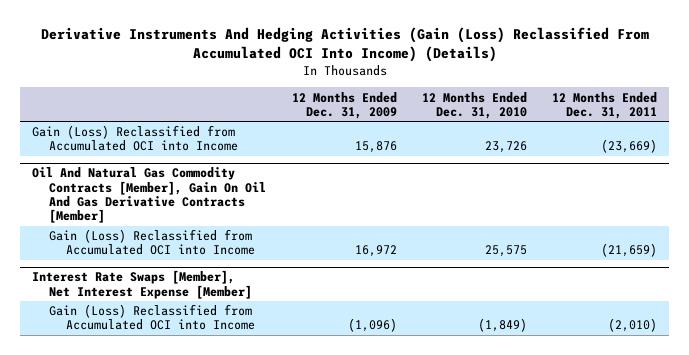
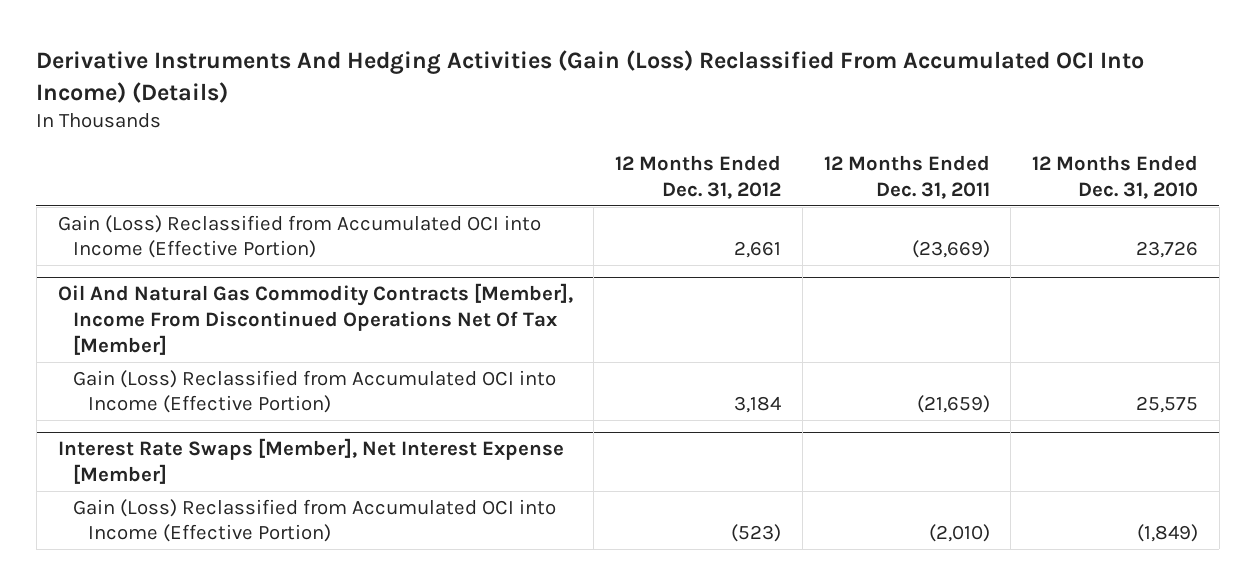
[291,91,397,119] 12 Months Ended Dec. 31, 2009 -> none
none -> [615,155,782,200] 12 Months Ended Dec. 31, 2012
[32,167,267,224] Oil And Natural Gas Commodity Contracts [Member], Gain On Oil And Gas Derivative Contracts [Member] -> none
[32,125,239,152] Gain (Loss) Reclassified from Accumulated OCI into Income -> [57,214,541,259] Gain (Loss) Reclassified from Accumulated OCI into Income (Effective Portion)
none -> [57,283,573,356] Oil And Natural Gas Commodity Contracts [Member], Income From Discontinued Operations Net Of Tax [Member]
[49,229,256,256] Gain (Loss) Reclassified from Accumulated OCI into Income -> [72,369,556,414] Gain (Loss) Reclassified from Accumulated OCI into Income (Effective Portion)
[49,304,256,331] Gain (Loss) Reclassified from Accumulated OCI into Income -> [72,498,556,543] Gain (Loss) Reclassified from Accumulated OCI into Income (Effective Portion)

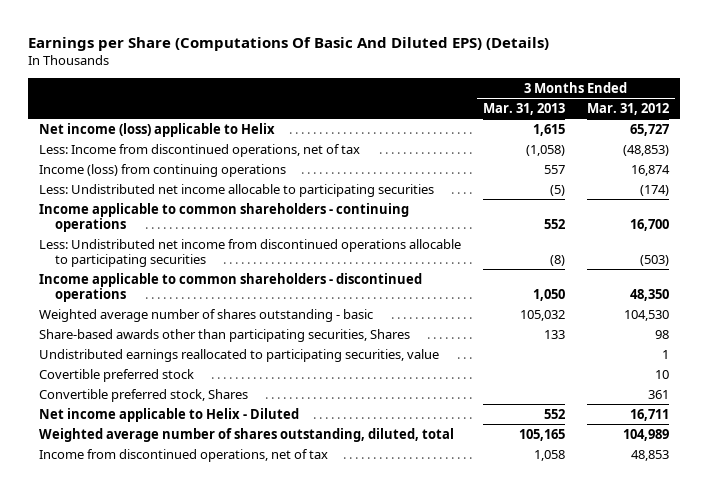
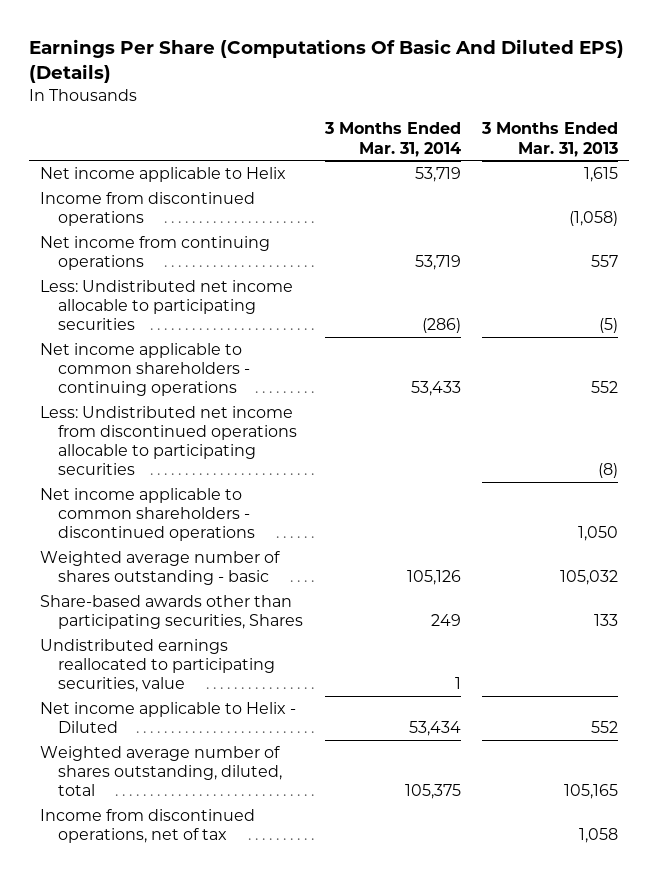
[27,36,549,51] Earnings per Share (Computations Of Basic And Diluted EPS) (Details) -> [29,39,625,84] Earnings Per Share (Computations Of Basic And Diluted EPS) (Details)
[587,102,670,115] Mar. 31, 2012 -> none
none -> [323,122,461,157] 3 Months Ended Mar. 31, 2014
[38,122,275,137] Net income (loss) applicable to Helix -> [40,166,287,182] Net income applicable to Helix
[38,143,360,157] Less: Income from discontinued operations, net of tax -> [40,191,256,227] Income from discontinued operations
[38,163,286,177] Income (loss) from continuing operations -> [40,235,271,271] Net income from continuing operations
[38,202,409,233] Income applicable to common shareholders - continuing operations -> [40,342,251,397] Net income applicable to common shareholders - continuing operations
[38,272,422,303] Income applicable to common shareholders - discontinued operations -> [40,487,256,542] Net income applicable to common shareholders - discontinued operations
[38,368,194,382] Covertible preferred stock -> none
[38,388,248,402] Convertible preferred stock, Shares -> none

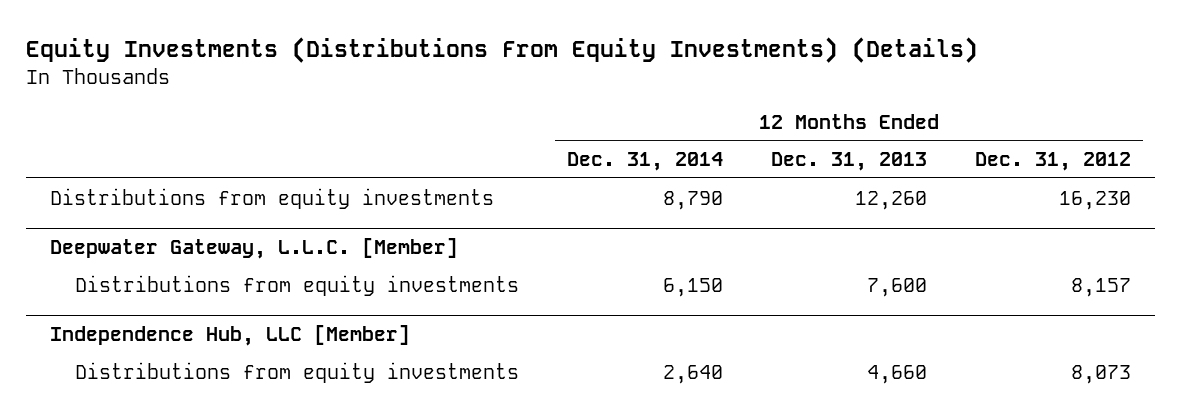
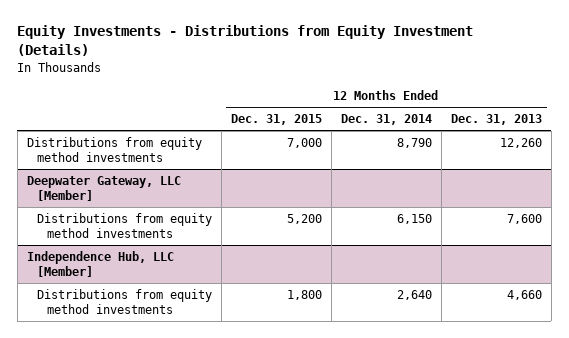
[25,36,978,63] Equity Investments (Distributions From Equity Investments) (Details) -> [17,25,474,57] Equity Investments - Distributions from Equity Investment (Details)
[975,152,1132,172] Dec. 31, 2012 -> none
none -> [230,114,322,126] Dec. 31, 2015
[49,187,494,209] Distributions from equity investments -> [27,137,203,162] Distributions from equity method investments
[49,238,458,260] Deepwater Gateway, L.L.C. [Member] -> [27,176,182,201] Deepwater Gateway, LLC [Member]
[75,274,520,296] Distributions from equity investments -> [36,213,212,238] Distributions from equity method investments
[75,361,520,383] Distributions from equity investments -> [36,289,212,314] Distributions from equity method investments

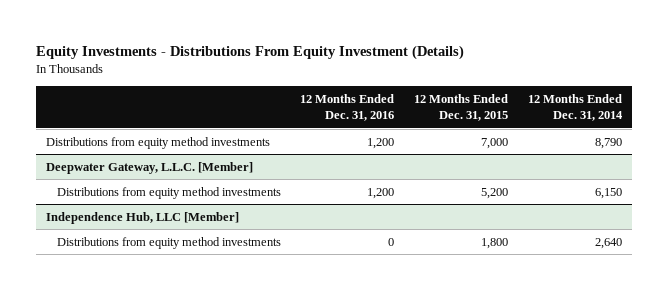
[17,25,474,57] Equity Investments - Distributions from Equity Investment (Details) -> [36,44,465,60] Equity Investments - Distributions From Equity Investment (Details)
[450,114,542,126] Dec. 31, 2013 -> none
none -> [300,93,395,122] 12 Months Ended Dec. 31, 2016
[27,176,182,201] Deepwater Gateway, LLC [Member] -> [45,161,253,174] Deepwater Gateway, L.L.C. [Member]

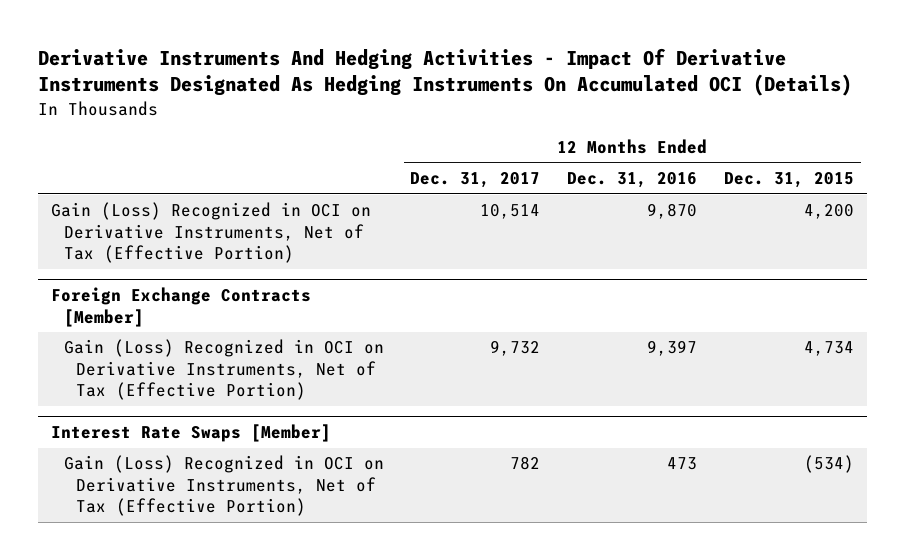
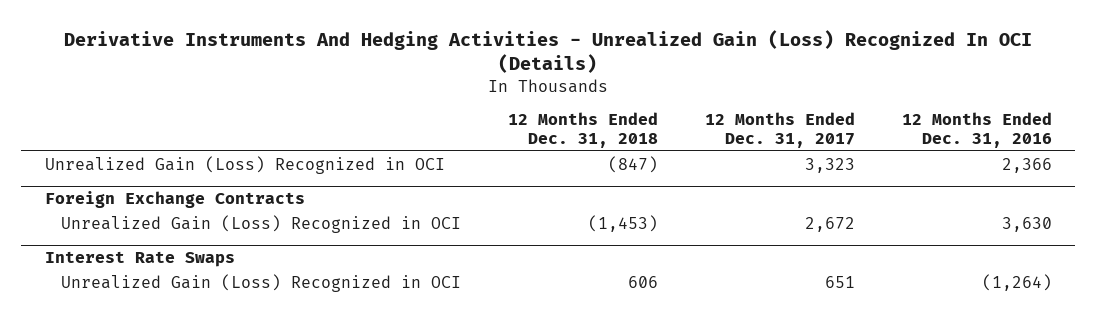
[37,47,852,97] Derivative Instruments And Hedging Activities - Impact Of Derivative Instruments Designated As Hedging Instruments On Accumulated OCI (Details) -> [64,29,1033,74] Derivative Instruments And Hedging Activities - Unrealized Gain (Loss) Recognized In OCI (Details)
[723,172,854,189] Dec. 31, 2015 -> none
none -> [507,112,658,148] 12 Months Ended Dec. 31, 2018
[51,202,372,264] Gain (Loss) Recognized in OCI on Derivative Instruments, Net of Tax (Effective Portion) -> none
[63,339,384,401] Gain (Loss) Recognized in OCI on Derivative Instruments, Net of Tax (Effective Portion) -> none
[63,455,384,517] Gain (Loss) Recognized in OCI on Derivative Instruments, Net of Tax (Effective Portion) -> none
none -> [44,155,445,174] Unrealized Gain (Loss) Recognized in OCI
[51,287,312,327] Foreign Exchange Contracts [Member] -> [44,191,305,209] Foreign Exchange Contracts
none -> [60,214,461,233] Unrealized Gain (Loss) Recognized in OCI
[51,424,332,443] Interest Rate Swaps [Member] -> [44,251,235,268] Interest Rate Swaps
none -> [60,273,461,292] Unrealized Gain (Loss) Recognized in OCI

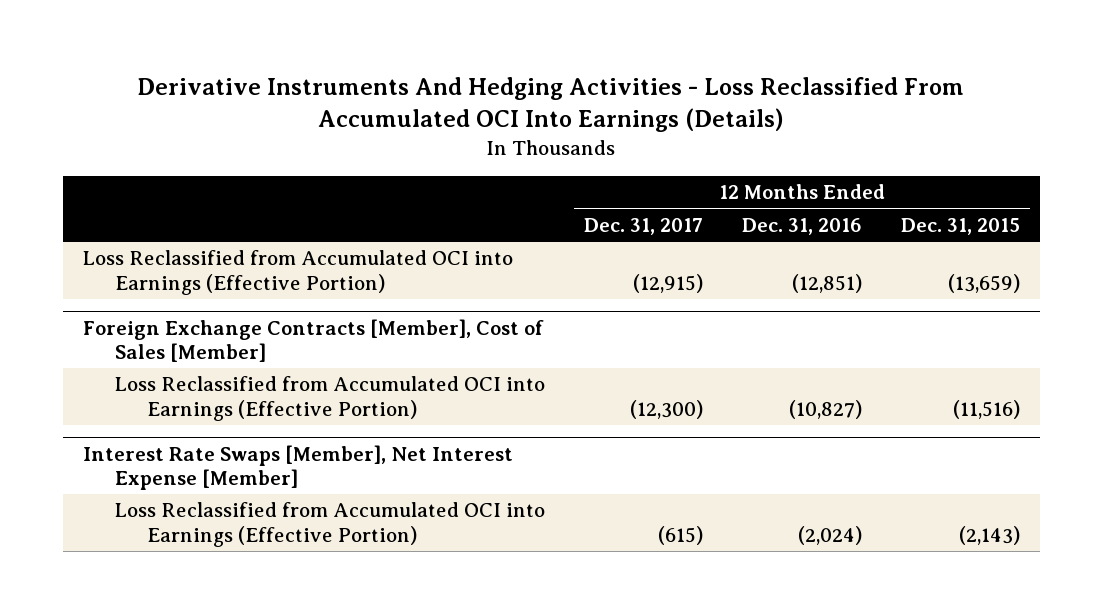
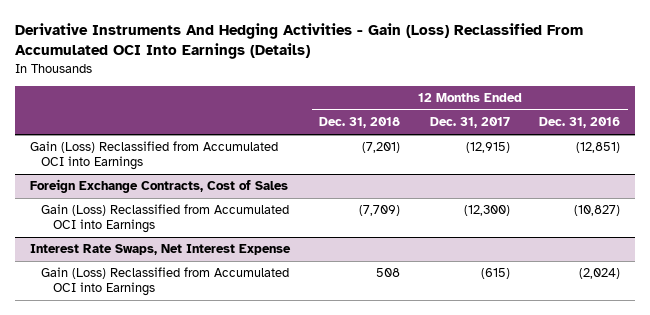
[137,77,965,133] Derivative Instruments And Hedging Activities - Loss Reclassified From Accumulated OCI Into Earnings (Details) -> [15,23,584,60] Derivative Instruments And Hedging Activities - Gain (Loss) Reclassified From Accumulated OCI Into Earnings (Details)
[901,217,1021,235] Dec. 31, 2015 -> none
none -> [319,117,401,129] Dec. 31, 2018
[82,250,513,295] Loss Reclassified from Accumulated OCI into Earnings (Effective Portion) -> [29,141,278,171] Gain (Loss) Reclassified from Accumulated OCI into Earnings
[82,318,544,363] Foreign Exchange Contracts [Member], Cost of Sales [Member] -> [29,179,288,194] Foreign Exchange Contracts, Cost of Sales
[114,376,545,421] Loss Reclassified from Accumulated OCI into Earnings (Effective Portion) -> [41,204,290,234] Gain (Loss) Reclassified from Accumulated OCI into Earnings
[82,444,513,491] Interest Rate Swaps [Member], Net Interest Expense [Member] -> [29,244,291,256] Interest Rate Swaps, Net Interest Expense
[114,502,545,547] Loss Reclassified from Accumulated OCI into Earnings (Effective Portion) -> [41,267,290,297] Gain (Loss) Reclassified from Accumulated OCI into Earnings

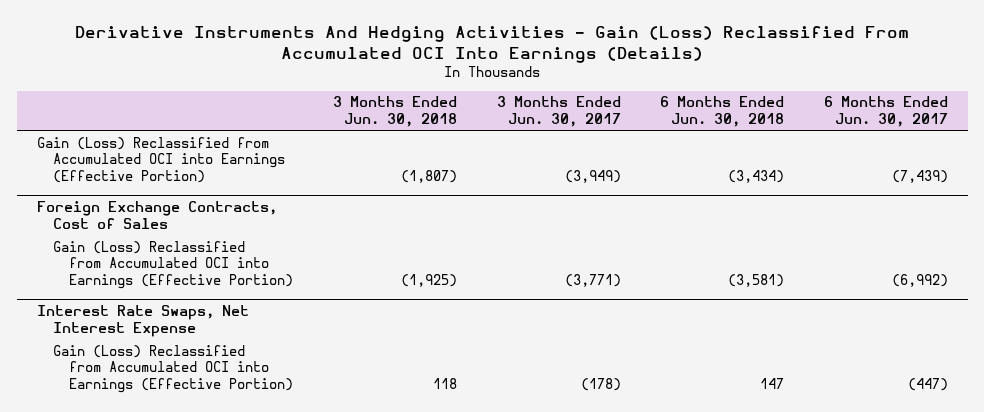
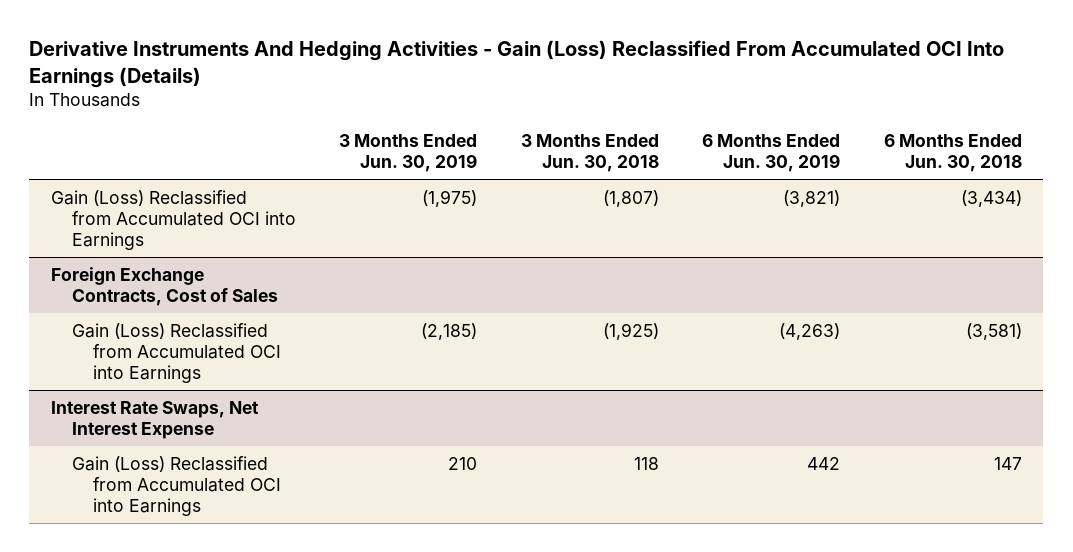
[496,96,621,127] 3 Months Ended Jun. 30, 2017 -> none
[823,96,948,127] 6 Months Ended Jun. 30, 2017 -> none
none -> [339,134,478,173] 3 Months Ended Jun. 30, 2019
none -> [702,134,841,173] 6 Months Ended Jun. 30, 2019
[36,136,286,183] Gain (Loss) Reclassified from Accumulated OCI into Earnings (Effective Portion) -> [50,189,296,250] Gain (Loss) Reclassified from Accumulated OCI into Earnings
[53,240,294,289] Gain (Loss) Reclassified from Accumulated OCI into Earnings (Effective Portion) -> [71,322,281,383] Gain (Loss) Reclassified from Accumulated OCI into Earnings
[53,344,294,393] Gain (Loss) Reclassified from Accumulated OCI into Earnings (Effective Portion) -> [71,455,281,516] Gain (Loss) Reclassified from Accumulated OCI into Earnings

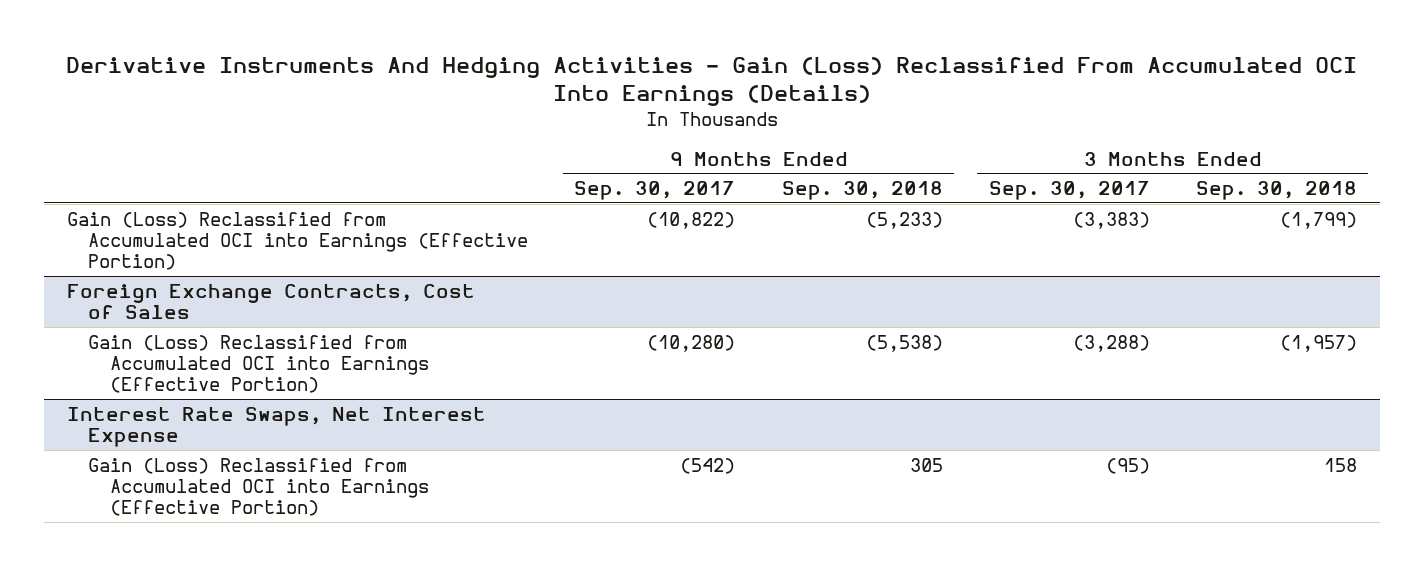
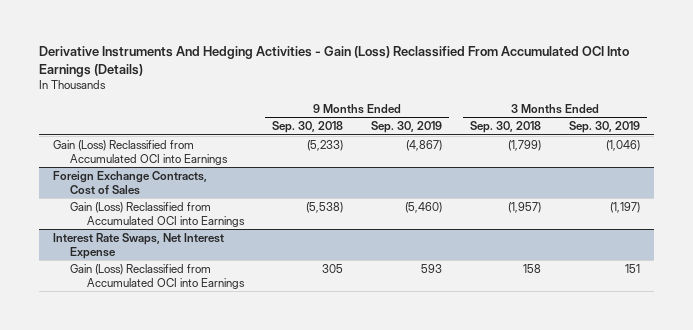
[574,181,736,201] Sep. 30, 2017 -> none
[988,181,1150,201] Sep. 30, 2017 -> none
none -> [370,121,442,134] Sep. 30, 2019
none -> [568,121,640,134] Sep. 30, 2019
[66,211,529,271] Gain (Loss) Reclassified from Accumulated OCI into Earnings (Effective Portion) -> [52,139,228,165] Gain (Loss) Reclassified from Accumulated OCI into Earnings
[88,334,429,394] Gain (Loss) Reclassified from Accumulated OCI into Earnings (Effective Portion) -> [69,201,245,227] Gain (Loss) Reclassified from Accumulated OCI into Earnings
[88,457,429,517] Gain (Loss) Reclassified from Accumulated OCI into Earnings (Effective Portion) -> [69,263,245,289] Gain (Loss) Reclassified from Accumulated OCI into Earnings

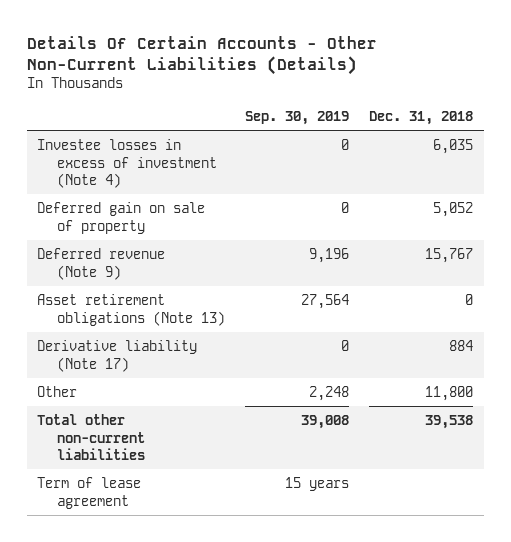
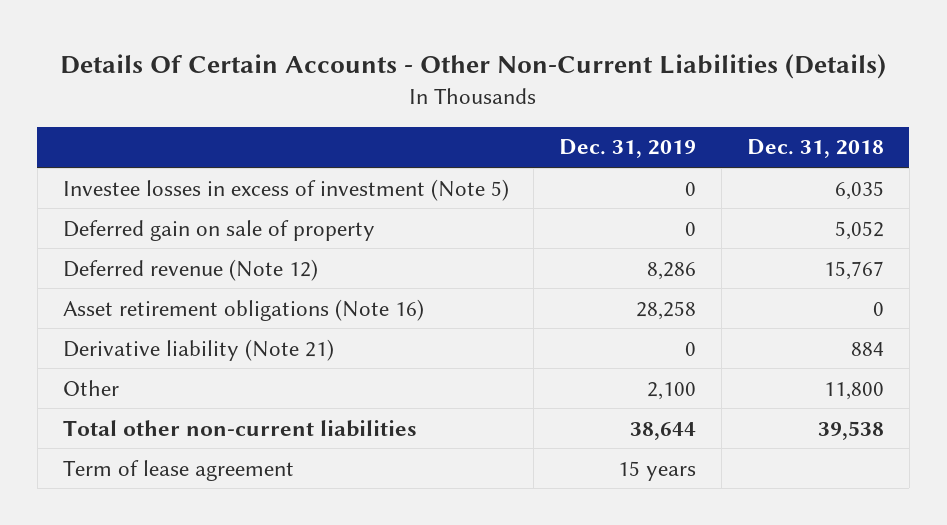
[245,110,350,125] Sep. 30, 2019 -> none
none -> [559,139,697,159] Dec. 31, 2019
[37,138,217,189] Investee losses in excess of investment (Note 4) -> [62,178,509,201] Investee losses in excess of investment (Note 5)
[37,247,166,280] Deferred revenue (Note 9) -> [62,258,318,281] Deferred revenue (Note 12)
[37,293,225,326] Asset retirement obligations (Note 13) -> [62,298,424,321] Asset retirement obligations (Note 16)
[37,339,198,372] Derivative liability (Note 17) -> [62,338,334,361] Derivative liability (Note 21)

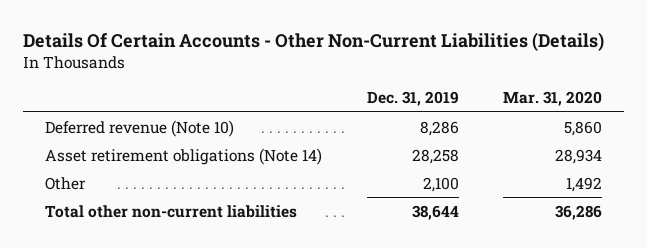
[747,139,885,159] Dec. 31, 2018 -> none
none -> [502,91,602,107] Mar. 31, 2020
[62,178,509,201] Investee losses in excess of investment (Note 5) -> none
[62,219,375,241] Deferred gain on sale of property -> none
[62,338,334,361] Derivative liability (Note 21) -> none
[62,258,318,281] Deferred revenue (Note 12) -> [45,119,235,137] Deferred revenue (Note 10)
[62,298,424,321] Asset retirement obligations (Note 16) -> [45,147,323,165] Asset retirement obligations (Note 14)
[62,459,294,481] Term of lease agreement -> none

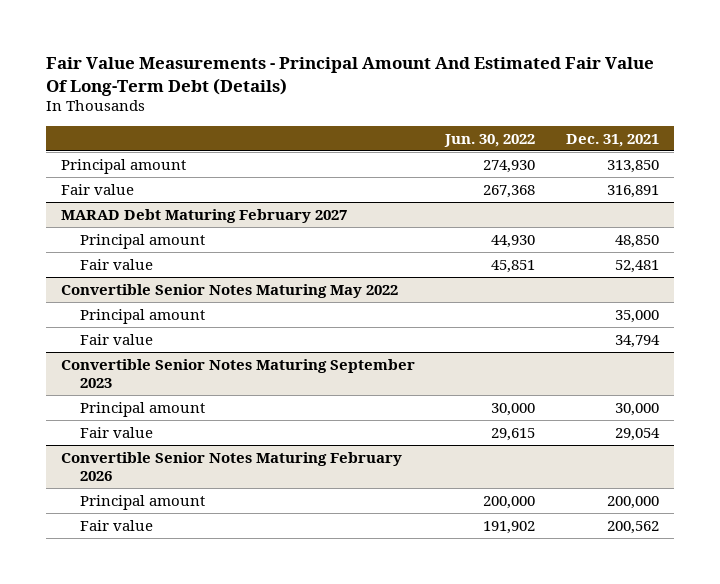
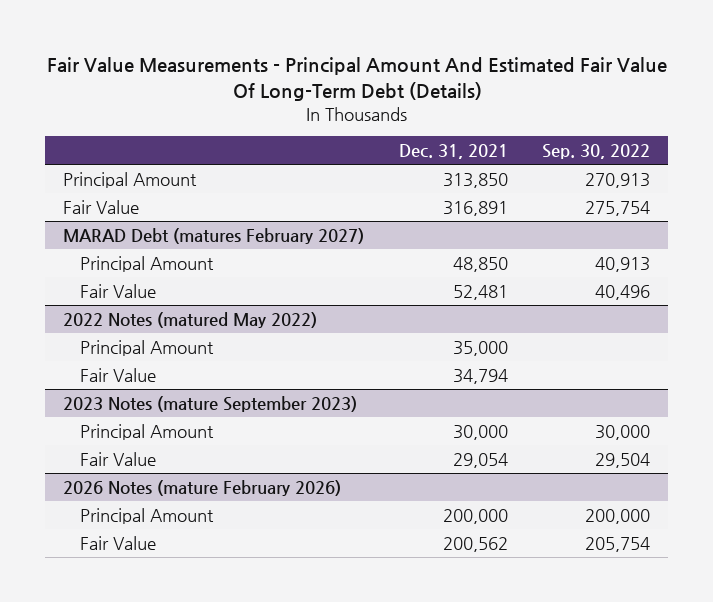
[444,133,536,147] Jun. 30, 2022 -> none
none -> [542,144,651,160] Sep. 30, 2022
[60,158,186,174] Principal amount -> [62,171,197,188] Principal Amount
[60,183,134,195] Fair value -> [62,199,139,214] Fair Value
[60,208,347,223] MARAD Debt Maturing February 2027 -> [62,227,364,244] MARAD Debt (matures February 2027)
[80,233,206,249] Principal amount -> [80,255,215,272] Principal Amount
[80,258,154,270] Fair value -> [80,283,157,298] Fair Value
[60,283,398,298] Convertible Senior Notes Maturing May 2022 -> [62,311,317,328] 2022 Notes (matured May 2022)
[80,308,206,324] Principal amount -> [80,339,215,356] Principal Amount
[80,333,154,345] Fair value -> [80,367,157,382] Fair Value
[60,358,415,388] Convertible Senior Notes Maturing September 2023 -> [62,395,357,412] 2023 Notes (mature September 2023)
[80,401,206,417] Principal amount -> [80,423,215,440] Principal Amount
[80,426,154,438] Fair value -> [80,451,157,466] Fair Value
[60,451,402,481] Convertible Senior Notes Maturing February 2026 -> [62,479,341,496] 2026 Notes (mature February 2026)
[80,494,206,510] Principal amount -> [80,507,215,524] Principal Amount
[80,519,154,531] Fair value -> [80,535,157,550] Fair Value

